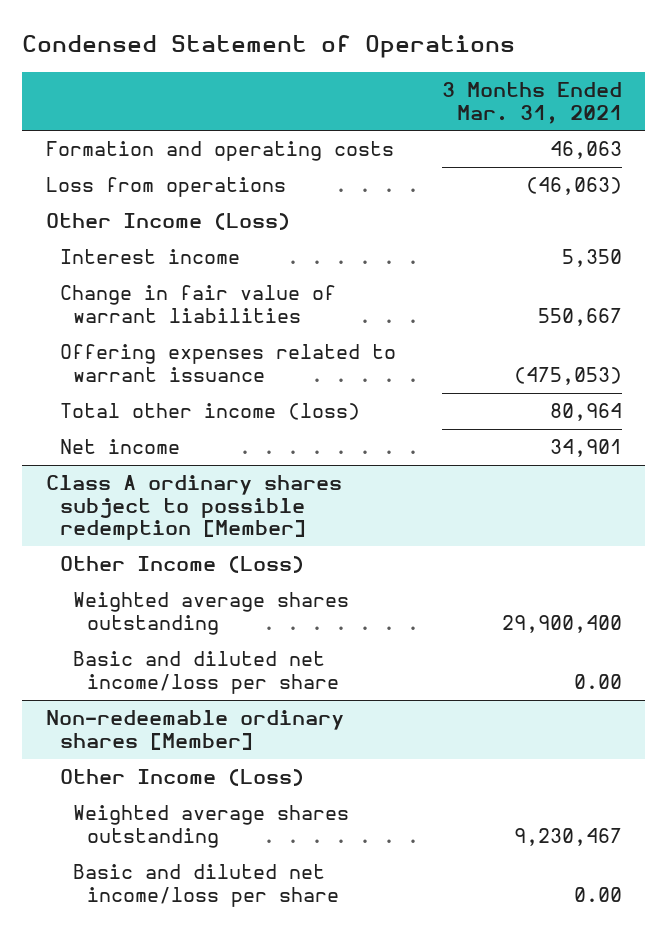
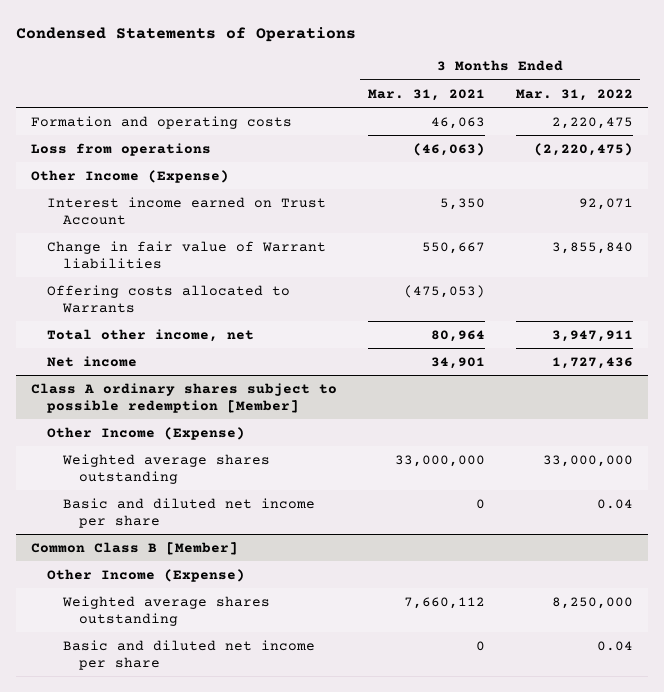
[22,35,516,59] Condensed Statement of Operations -> [15,27,356,43] Condensed Statements of Operations
none -> [515,88,633,101] Mar. 31, 2022
[45,213,290,231] Other Income (Loss) -> [31,169,230,183] Other Income (Expense)
[59,249,240,265] Interest income -> [47,196,327,225] Interest income earned on Trust Account
[59,285,336,323] Change in fair value of warrant liabilities -> [47,240,327,269] Change in fair value of Warrant liabilities
[59,344,396,382] Offering expenses related to warrant issuance -> [47,284,291,313] Offering costs allocated to Warrants
[59,403,360,421] Total other income (loss) -> [47,328,255,342] Total other income, net
[45,710,344,750] Non-redeemable ordinary shares [Member] -> none
[59,556,304,574] Other Income (Loss) -> [47,426,246,440] Other Income (Expense)
[502,614,623,633] 29,900,400 -> [394,454,485,467] 33,000,000
[73,651,340,694] Basic and diluted net income/loss per share -> [63,497,316,528] Basic and diluted net income per share
[574,673,623,689] 0.00 -> [475,498,485,509] 0
none -> [31,541,239,555] Common Class B [Member]
[59,769,304,787] Other Income (Loss) -> [47,568,246,582] Other Income (Expense)
[514,827,623,846] 9,230,467 -> [403,596,485,609] 7,660,112
[73,864,340,907] Basic and diluted net income/loss per share -> [63,639,316,670] Basic and diluted net income per share
[574,886,623,902] 0.00 -> [475,640,485,651] 0

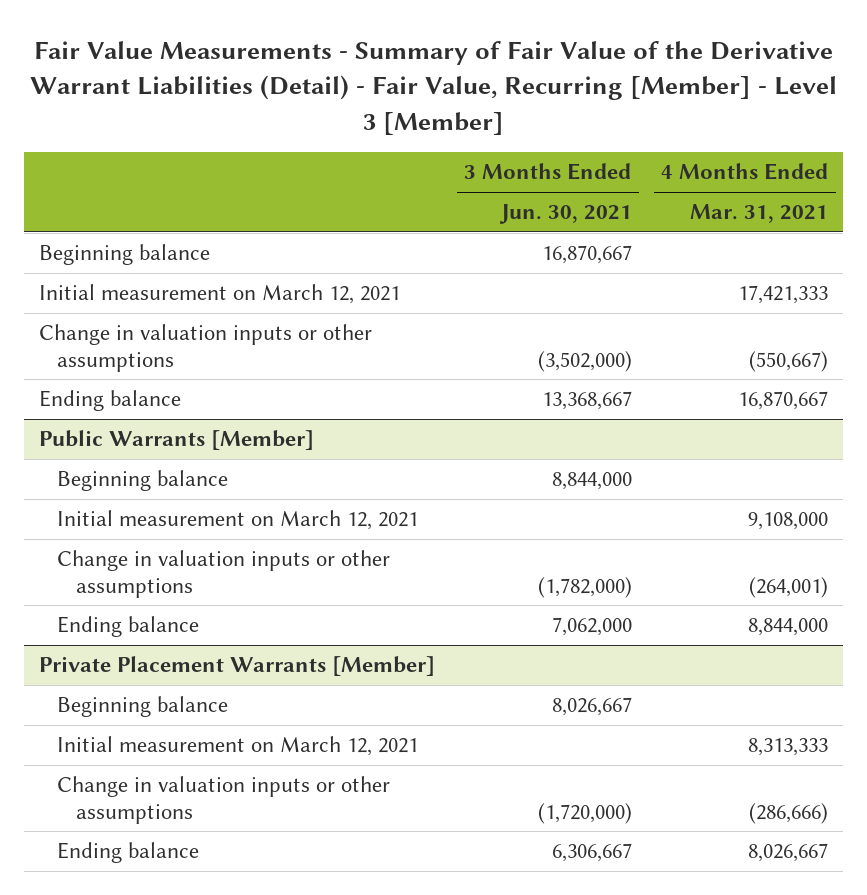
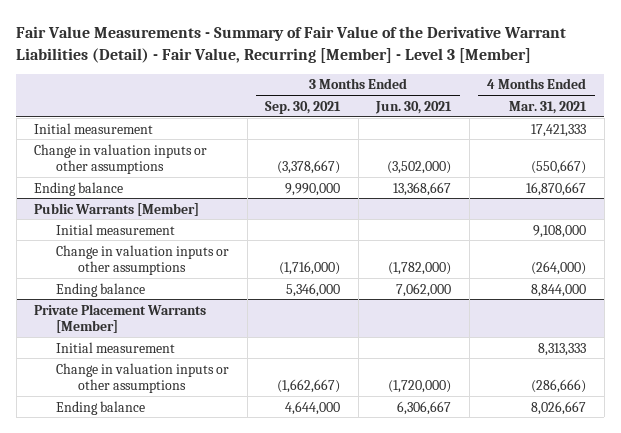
none -> [265,100,342,114] Sep. 30, 2021
[38,244,210,266] Beginning balance -> none
[38,284,400,305] Initial measurement on March 12, 2021 -> [34,122,154,134] Initial measurement
[57,470,229,492] Beginning balance -> none
[57,510,419,531] Initial measurement on March 12, 2021 -> [56,223,176,235] Initial measurement
[749,576,829,598] (264,001) -> [531,261,587,276] (264,000)
[57,696,229,718] Beginning balance -> none
[57,736,419,757] Initial measurement on March 12, 2021 -> [56,341,176,353] Initial measurement

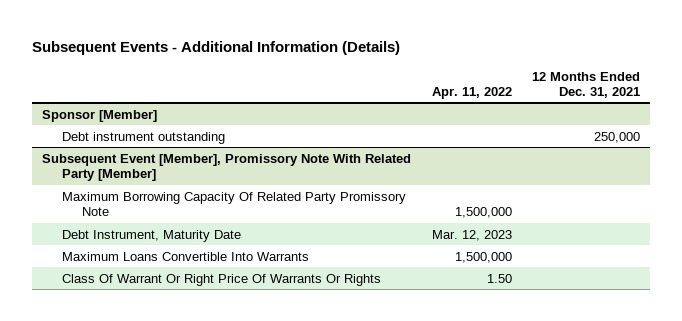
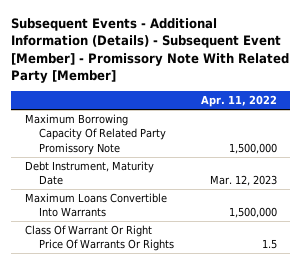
[32,41,401,56] Subsequent Events - Additional Information (Details) -> [10,18,289,83] Subsequent Events - Additional Information (Details) - Subsequent Event [Member] - Promissory Note With Related Party [Member]
[532,71,641,98] 12 Months Ended Dec. 31, 2021 -> none
[42,109,158,122] Sponsor [Member] -> none
[62,131,226,144] Debt instrument outstanding -> none
[42,153,412,181] Subsequent Event [Member], Promissory Note With Related Party [Member] -> none
[486,273,512,283] 1.50 -> [261,239,277,250] 1.5

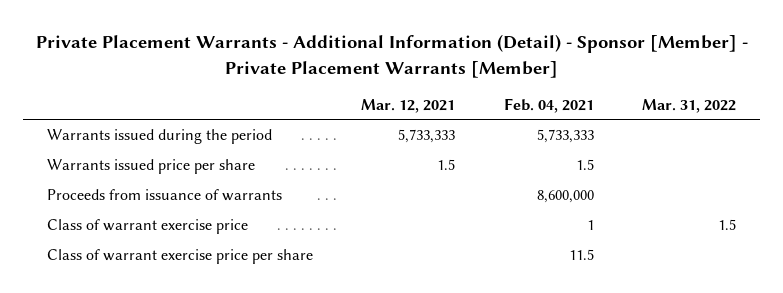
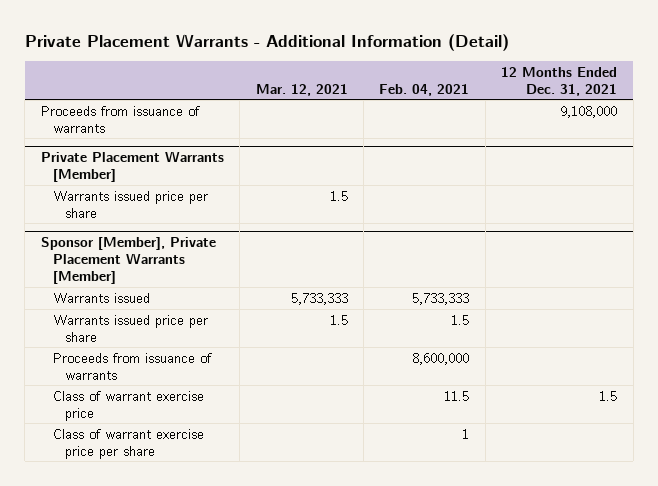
[35,34,748,78] Private Placement Warrants - Additional Information (Detail) - Sponsor [Member] - Private Placement Warrants [Member] -> [24,33,509,51] Private Placement Warrants - Additional Information (Detail)
[641,98,736,113] Mar. 31, 2022 -> none
none -> [501,66,618,96] 12 Months Ended Dec. 31, 2021
none -> [40,105,200,133] Proceeds from issuance of warrants
none -> [40,151,224,182] Private Placement Warrants [Member]
none -> [52,190,208,218] Warrants issued price per share
none -> [40,237,216,284] Sponsor [Member], Private Placement Warrants [Member]
[47,129,273,145] Warrants issued during the period -> [52,292,150,303] Warrants issued
[586,220,594,231] 1 -> [444,390,470,401] 11.5
[568,249,594,261] 11.5 -> [462,428,470,439] 1

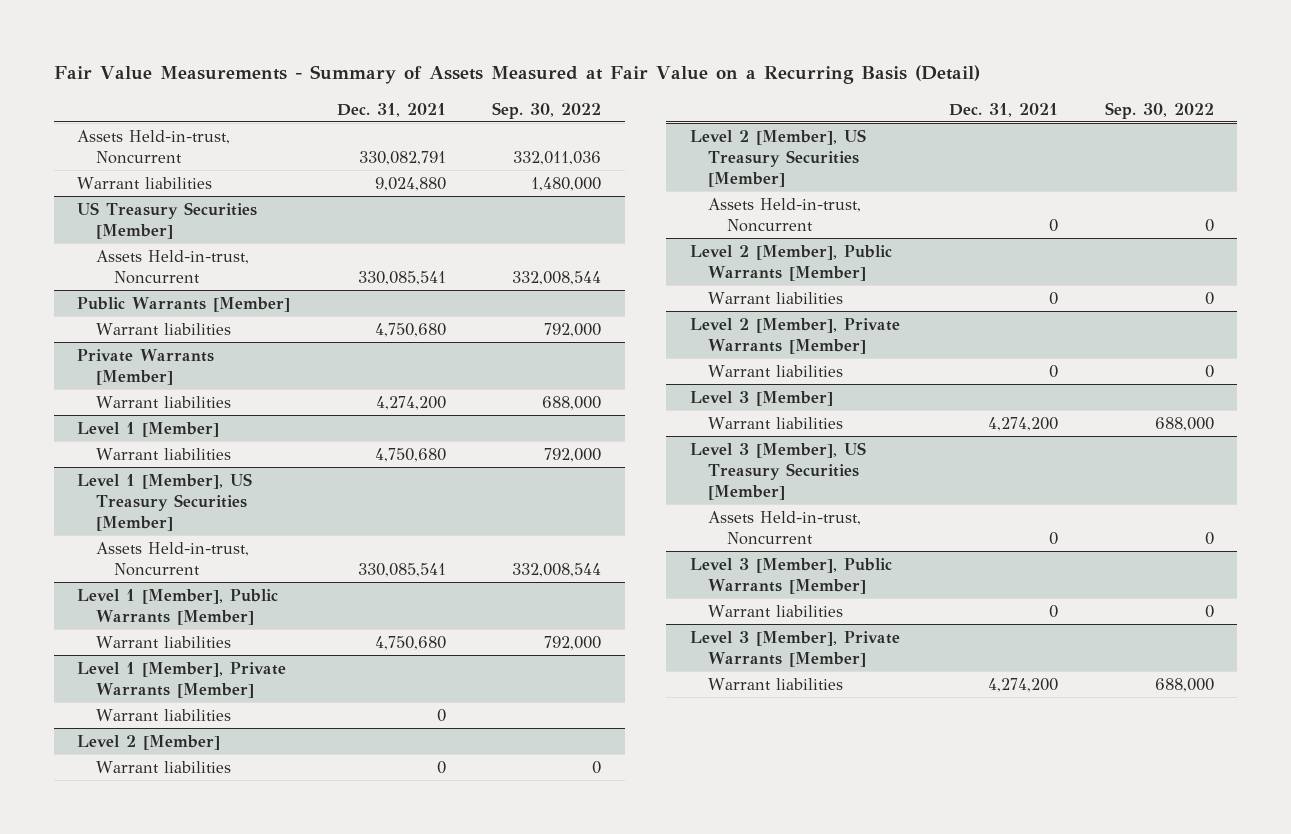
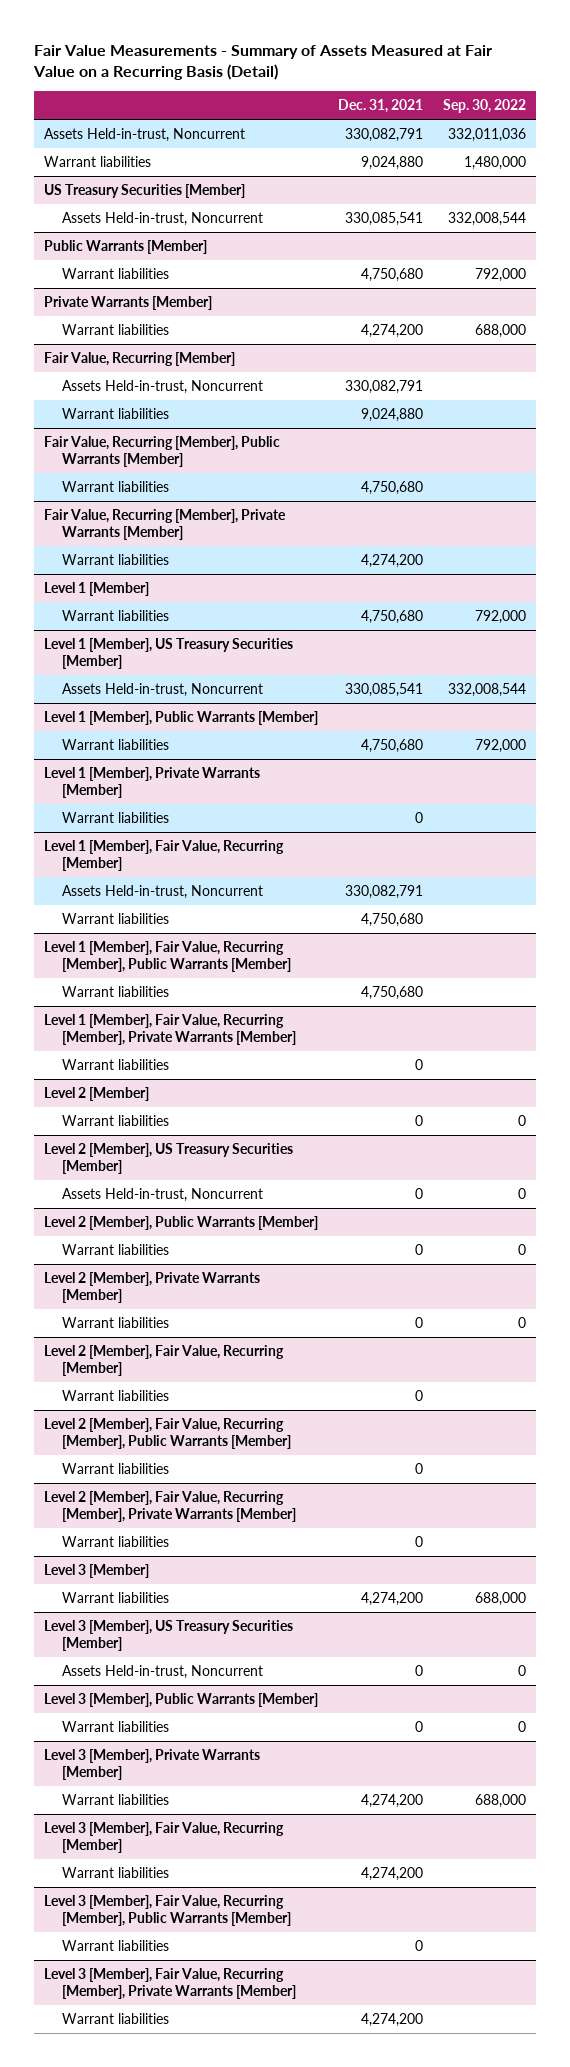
none -> [44,351,236,366] Fair Value, Recurring [Member]
none -> [62,379,264,394] Assets Held-in-trust, Noncurrent
none -> [62,407,170,419] Warrant liabilities
none -> [44,435,281,468] Fair Value, Recurring [Member], Public Warrants [Member]
none -> [62,480,170,492] Warrant liabilities
none -> [44,508,287,541] Fair Value, Recurring [Member], Private Warrants [Member]
none -> [62,553,170,565] Warrant liabilities
none -> [44,839,285,872] Level 1 [Member], Fair Value, Recurring [Member]
none -> [62,884,264,899] Assets Held-in-trust, Noncurrent
none -> [62,912,170,924] Warrant liabilities
none -> [44,940,292,973] Level 1 [Member], Fair Value, Recurring [Member], Public Warrants [Member]
none -> [62,985,170,997] Warrant liabilities
none -> [44,1013,297,1046] Level 1 [Member], Fair Value, Recurring [Member], Private Warrants [Member]
none -> [62,1058,170,1070] Warrant liabilities
none -> [44,1344,285,1377] Level 2 [Member], Fair Value, Recurring [Member]
none -> [62,1389,170,1401] Warrant liabilities
none -> [44,1417,292,1450] Level 2 [Member], Fair Value, Recurring [Member], Public Warrants [Member]
none -> [62,1462,170,1474] Warrant liabilities
none -> [44,1490,297,1523] Level 2 [Member], Fair Value, Recurring [Member], Private Warrants [Member]
none -> [62,1535,170,1547] Warrant liabilities
none -> [44,1821,285,1854] Level 3 [Member], Fair Value, Recurring [Member]
none -> [62,1866,170,1878] Warrant liabilities
none -> [44,1894,292,1927] Level 3 [Member], Fair Value, Recurring [Member], Public Warrants [Member]
none -> [62,1939,170,1951] Warrant liabilities
none -> [44,1967,297,2000] Level 3 [Member], Fair Value, Recurring [Member], Private Warrants [Member]
none -> [62,2012,170,2024] Warrant liabilities

